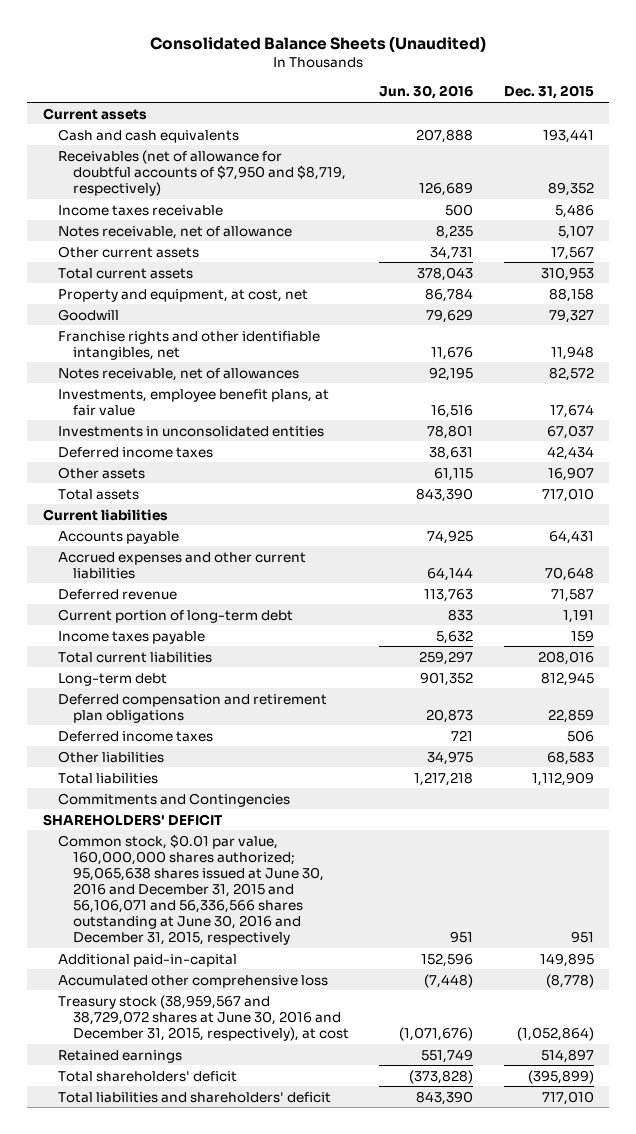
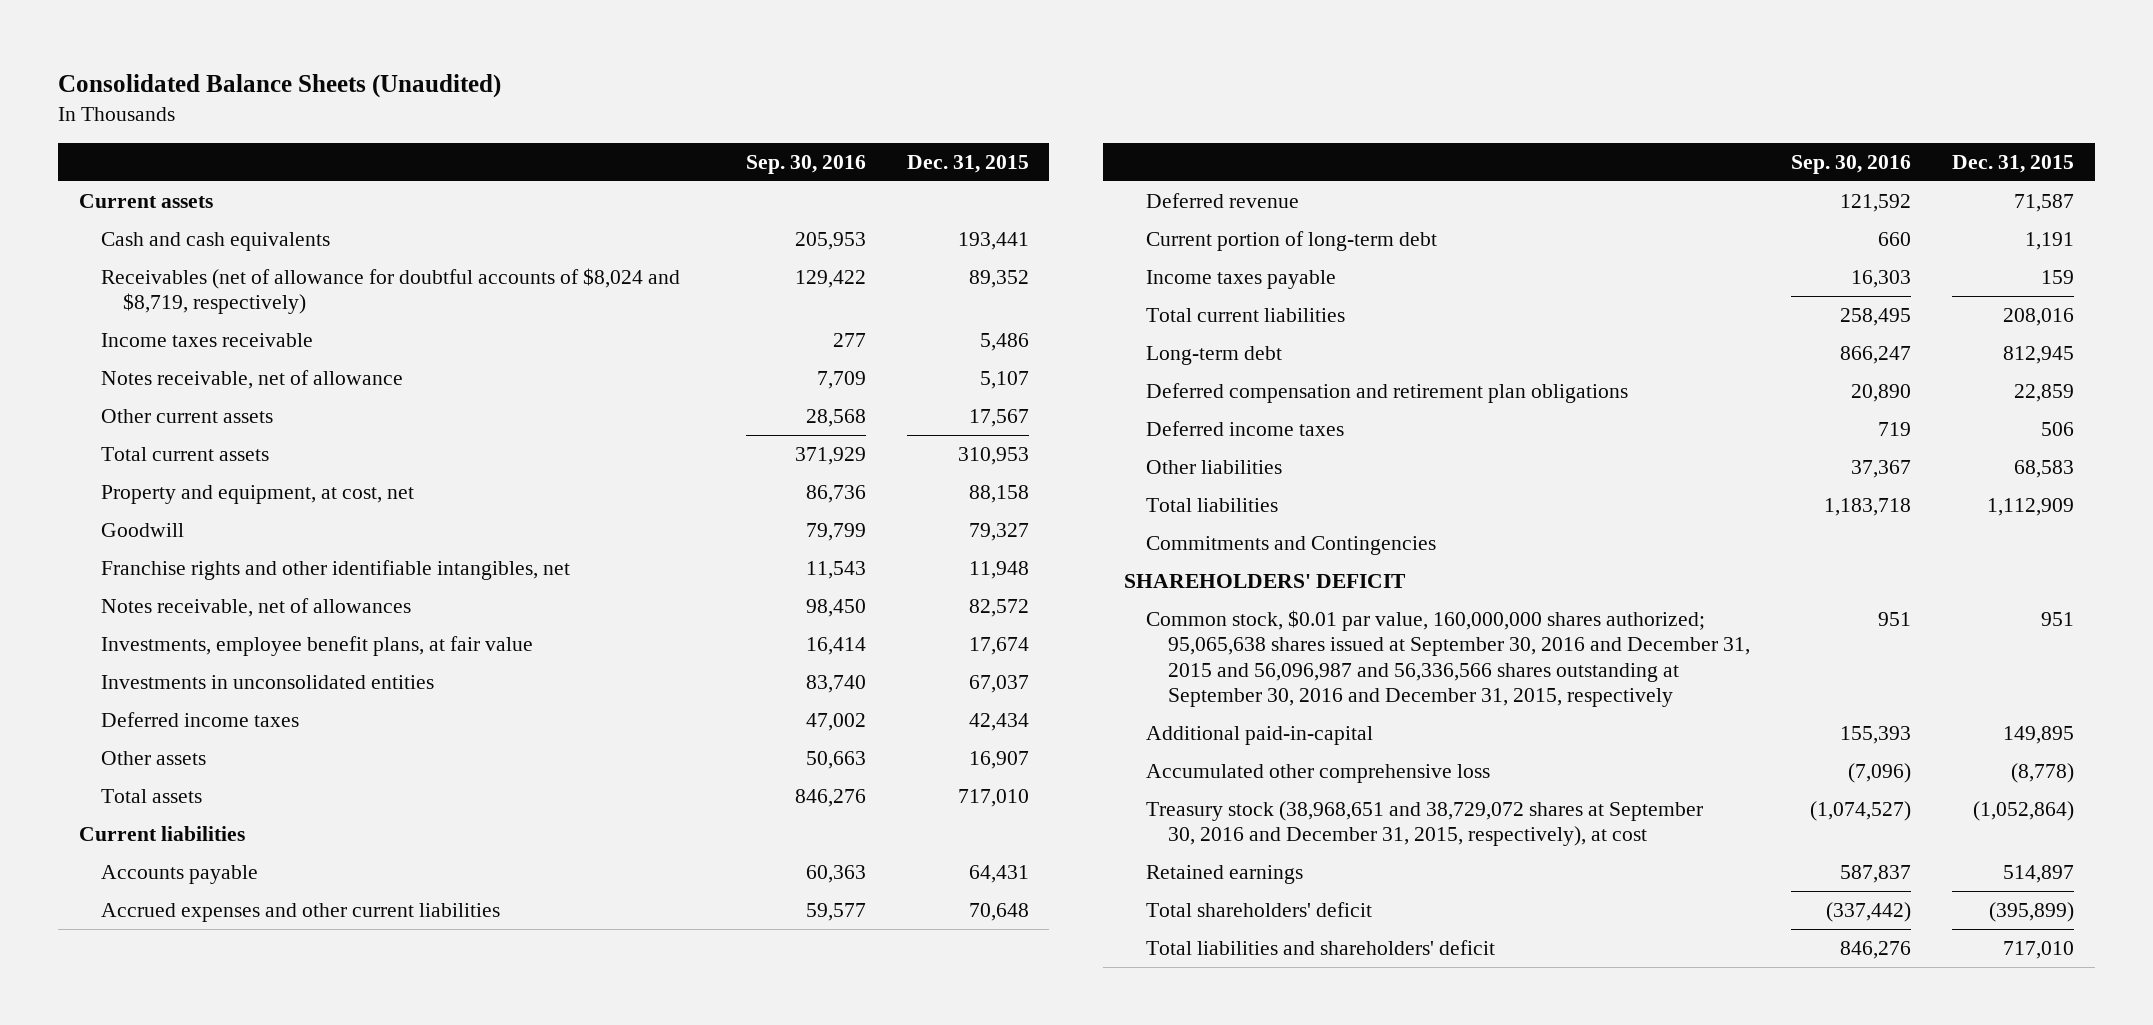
[379,85,474,100] Jun. 30, 2016 -> none
none -> [746,154,867,174] Sep. 30, 2016
[57,149,346,196] Receivables (net of allowance for doubtful accounts of $7,950 and $8,719, respectively) -> [100,268,680,315] Receivables (net of allowance for doubtful accounts of $8,024 and $8,719, respectively)
[57,833,324,946] Common stock, $0.01 par value, 160,000,000 shares authorized; 95,065,638 shares issued at June 30, 2016 and December 31, 2015 and 56,106,071 and 56,336,566 shares outstanding at June 30, 2016 and December 31, 2015, respectively -> [1146,610,1751,708] Common stock, $0.01 par value, 160,000,000 shares authorized; 95,065,638 shares issued at September 30, 2016 and December 31, 2015 and 56,096,987 and 56,336,566 shares outstanding at September 30, 2016 and December 31, 2015, respectively
[57,994,349,1041] Treasury stock (38,959,567 and 38,729,072 shares at June 30, 2016 and December 31, 2015, respectively), at cost -> [1146,801,1704,847] Treasury stock (38,968,651 and 38,729,072 shares at September 30, 2016 and December 31, 2015, respectively), at cost

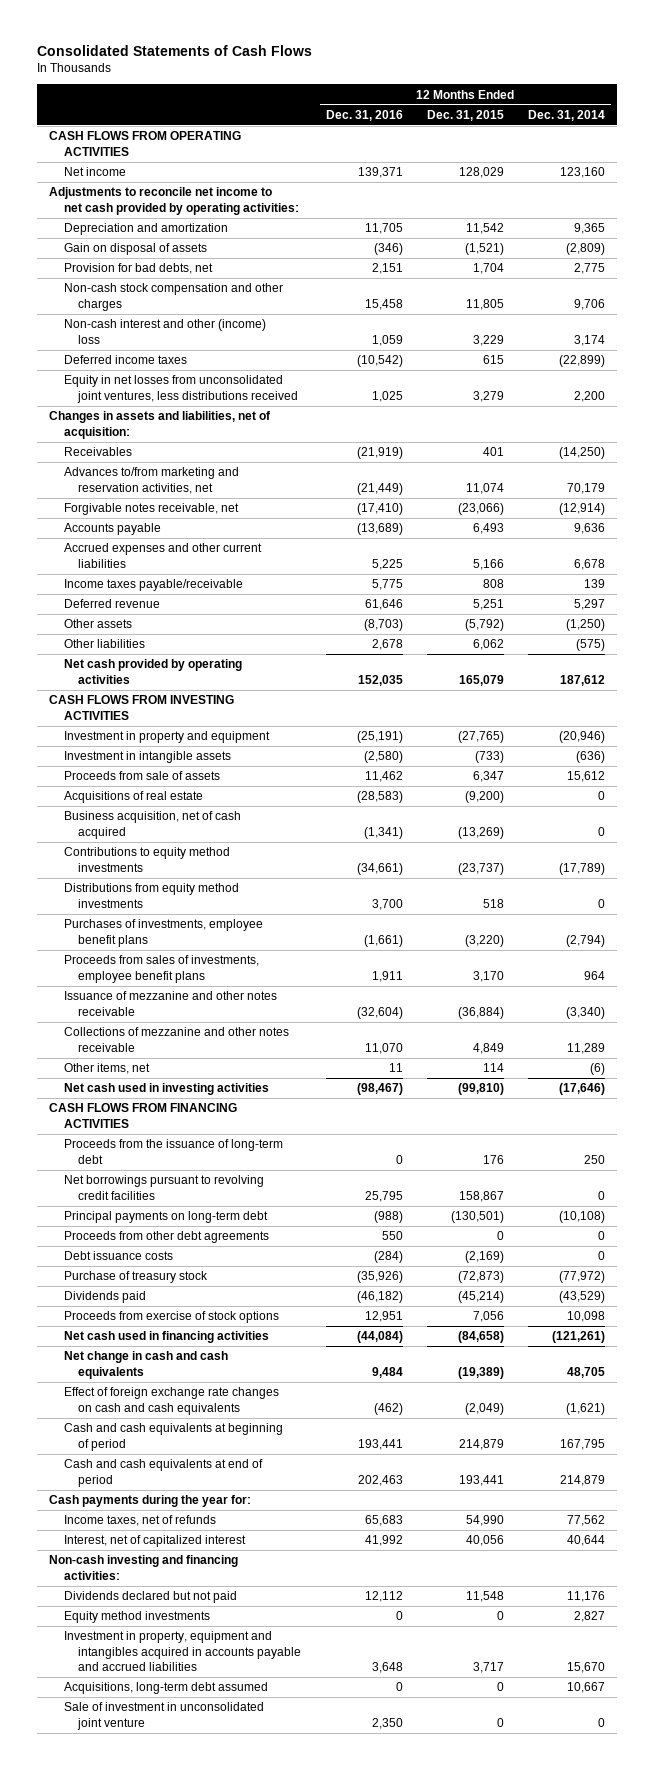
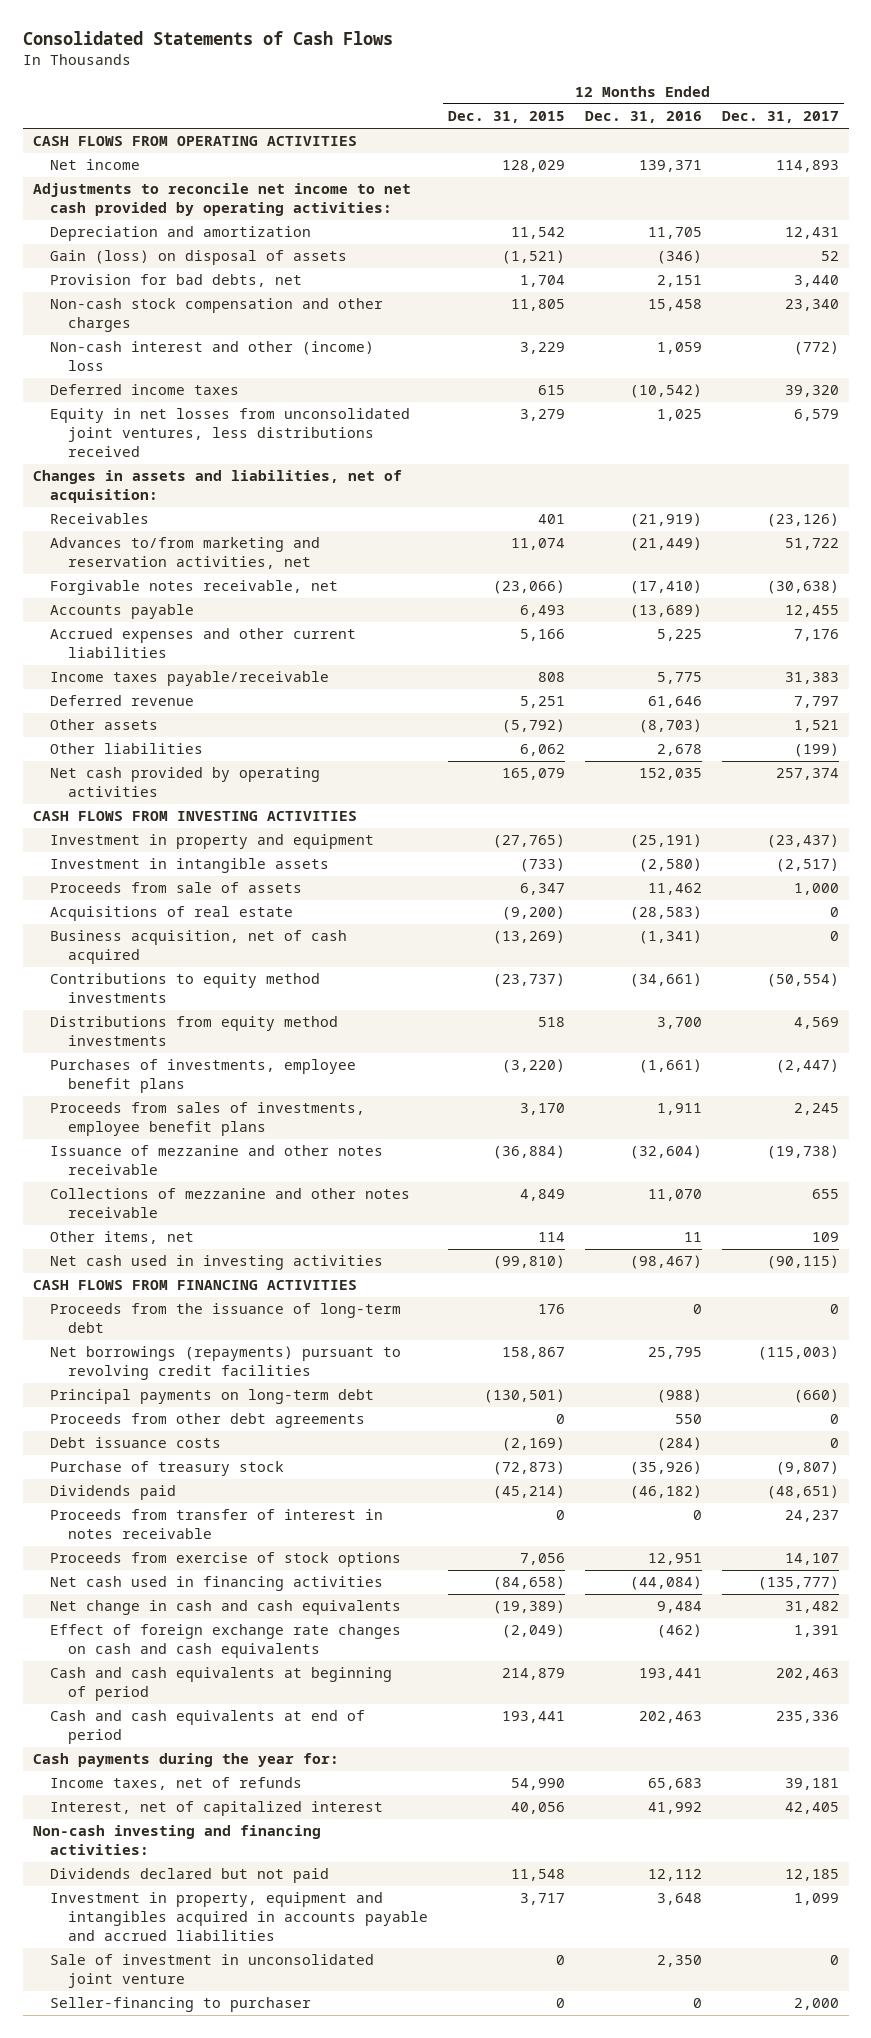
[527,109,605,121] Dec. 31, 2014 -> none
none -> [721,111,839,124] Dec. 31, 2017
[63,243,207,256] Gain on disposal of assets -> [50,250,348,266] Gain (loss) on disposal of assets
[63,1175,264,1200] Net borrowings pursuant to revolving credit facilities -> [50,1346,402,1381] Net borrowings (repayments) pursuant to revolving credit facilities
none -> [50,1509,384,1540] Proceeds from transfer of interest in notes receivable
[63,1611,210,1624] Equity method investments -> none
[63,1682,268,1695] Acquisitions, long-term debt assumed -> none
none -> [50,1997,312,2013] Seller-financing to purchaser

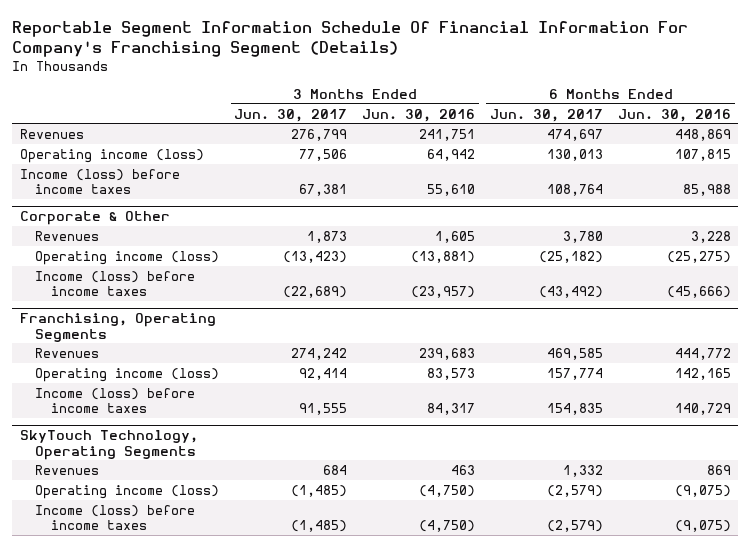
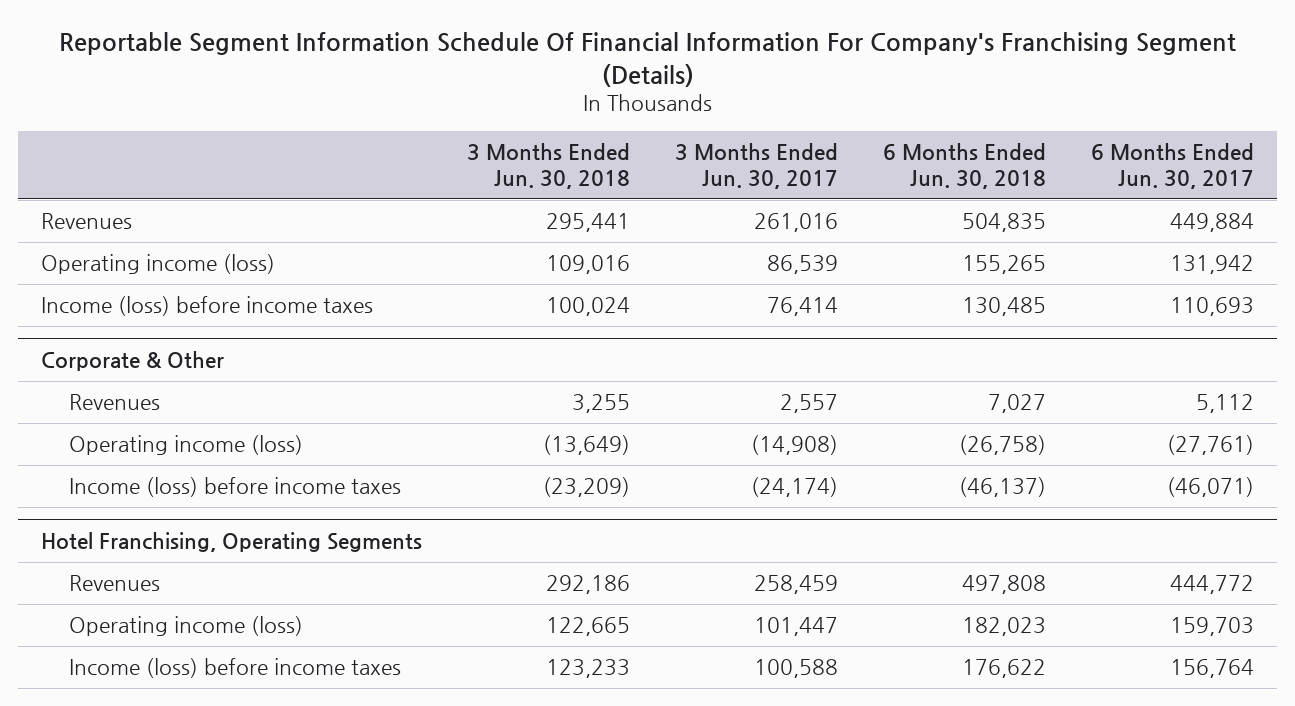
[362,108,476,122] Jun. 30, 2016 -> none
[618,108,732,122] Jun. 30, 2016 -> none
none -> [466,143,630,190] 3 Months Ended Jun. 30, 2018
none -> [883,143,1047,190] 6 Months Ended Jun. 30, 2018
[291,128,348,141] 276,799 -> [754,213,839,233] 261,016
[547,128,604,141] 474,697 -> [1170,213,1255,233] 449,884
[299,148,348,161] 77,506 -> [767,255,839,275] 86,539
[547,148,604,161] 130,013 -> [1170,255,1255,275] 131,942
[299,184,348,197] 67,381 -> [767,297,839,317] 76,414
[547,184,604,197] 108,764 -> [1170,297,1255,317] 110,693
[19,430,198,460] SkyTouch Technology, Operating Segments -> none
[35,464,100,475] Revenues -> none
[35,484,220,499] Operating income (loss) -> none
[35,504,196,531] Income (loss) before income taxes -> none
[307,230,348,243] 1,873 -> [780,394,839,414] 2,557
[563,230,604,243] 3,780 -> [1196,394,1255,414] 5,112
[283,250,348,263] (13,423) -> [751,435,839,456] (14,908)
[539,250,604,263] (25,182) -> [1167,435,1255,456] (27,761)
[283,286,348,299] (22,689) -> [751,477,839,498] (24,174)
[539,286,604,299] (43,492) -> [1167,477,1255,498] (46,071)
[19,313,216,342] Franchising, Operating Segments -> [40,531,422,552] Hotel Franchising, Operating Segments
[291,347,348,360] 274,242 -> [754,575,839,595] 258,459
[547,347,604,360] 469,585 -> [1170,575,1255,595] 444,772
[299,367,348,380] 92,414 -> [754,617,839,637] 101,447
[547,367,604,380] 157,774 -> [1170,617,1255,637] 159,703
[299,403,348,416] 91,555 -> [754,659,839,679] 100,588
[547,403,604,416] 154,835 -> [1170,659,1255,679] 156,764

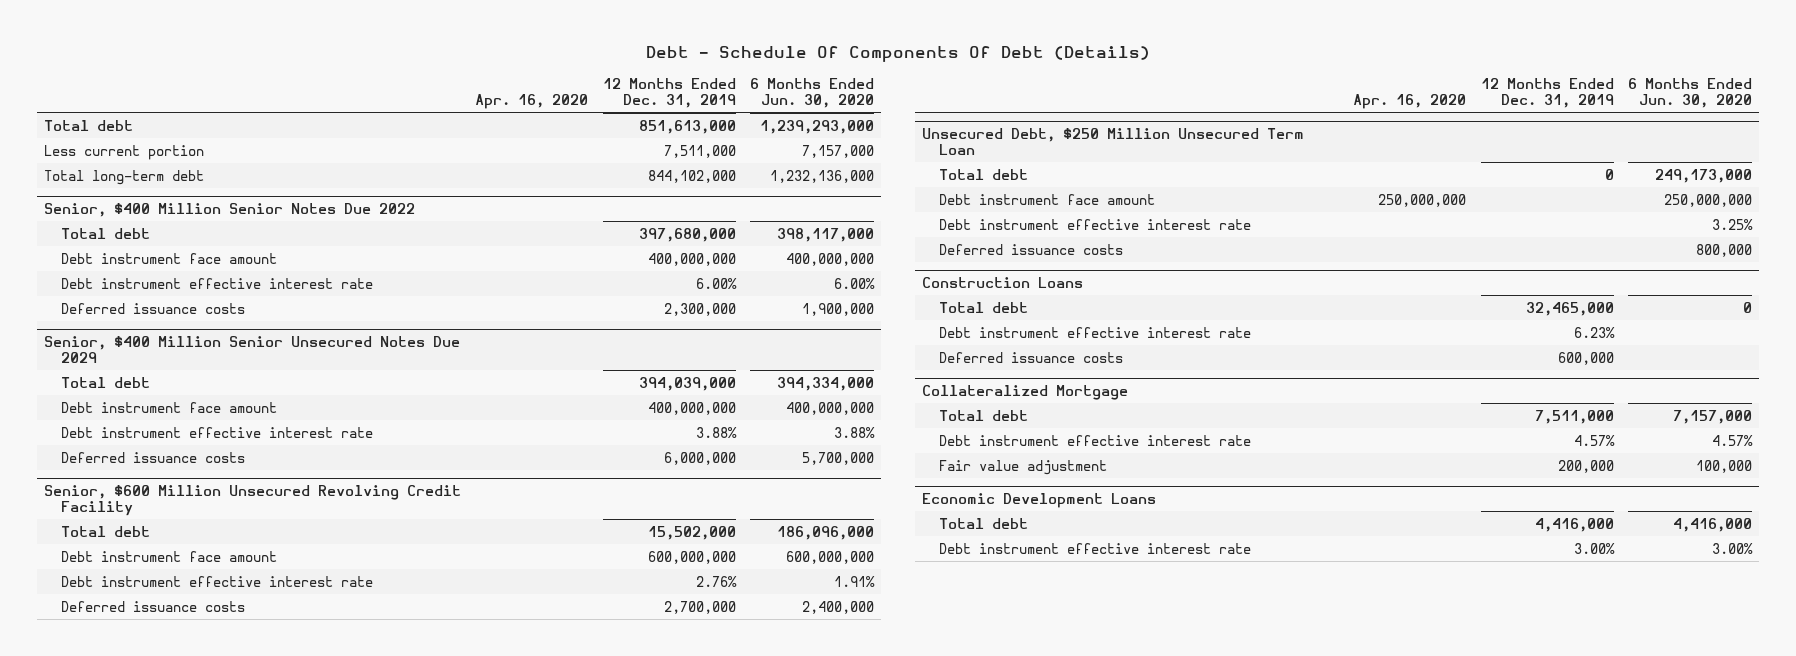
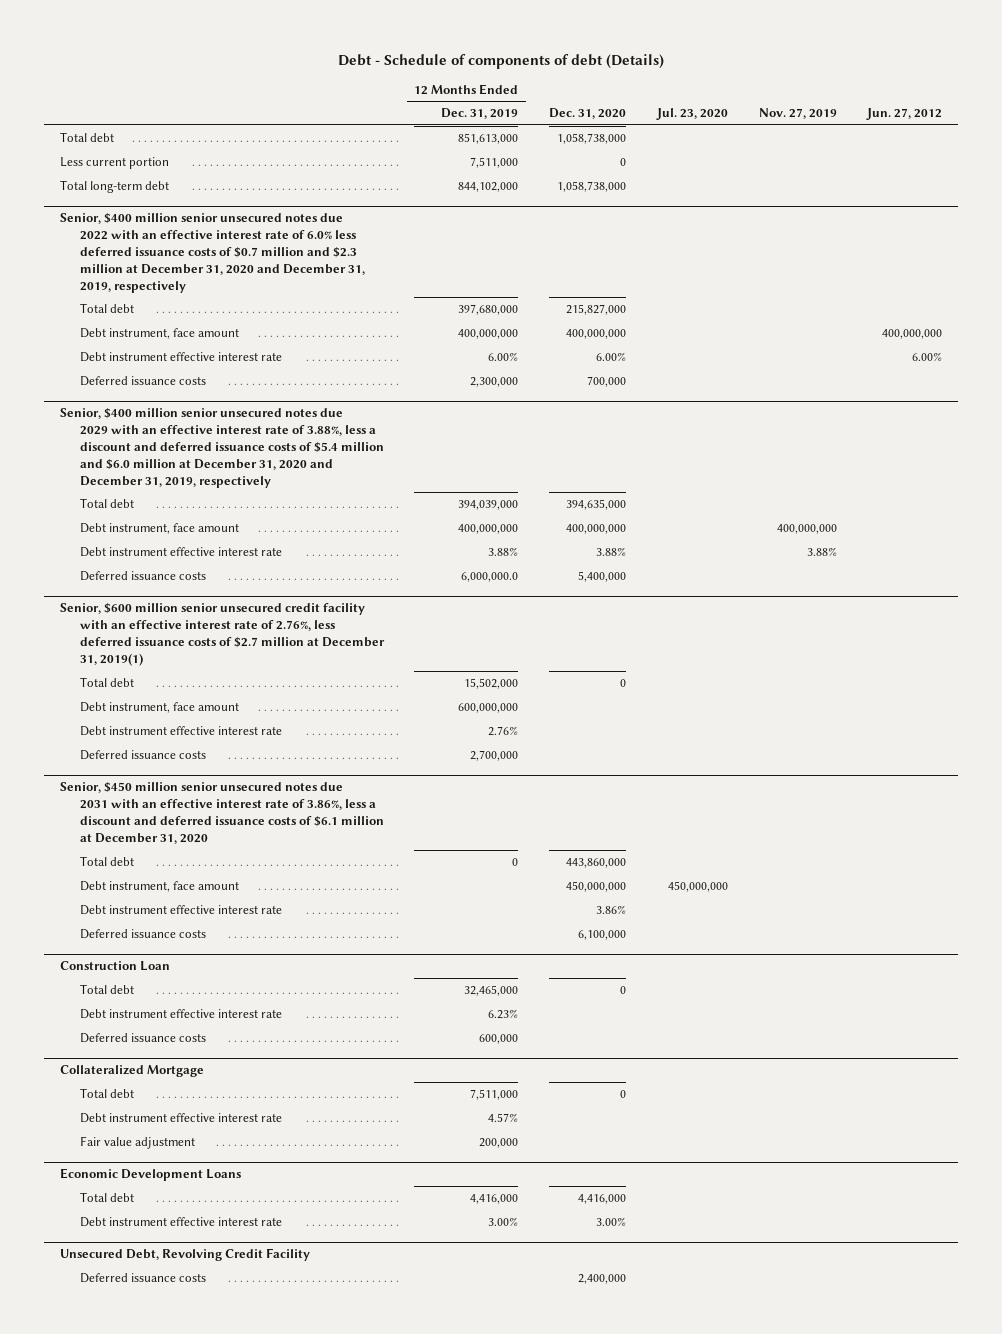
[645,45,1150,62] Debt - Schedule Of Components Of Debt (Details) -> [337,53,664,69] Debt - Schedule of components of debt (Details)
[475,94,589,110] Apr. 16, 2020 -> none
[749,77,874,109] 6 Months Ended Jun. 30, 2020 -> none
none -> [549,108,627,120] Dec. 31, 2020
none -> [655,108,728,121] Jul. 23, 2020
none -> [758,108,837,120] Nov. 27, 2019
none -> [866,108,943,121] Jun. 27, 2012
[43,202,415,217] Senior, $400 Million Senior Notes Due 2022 -> none
none -> [59,212,365,293] Senior, $400 million senior unsecured notes due 2022 with an effective interest rate of 6.0% less deferred issuance costs of $0.7 million and $2.3 million at December 31, 2020 and December 31, 2019, respectively
[60,252,277,264] Debt instrument face amount -> [79,328,239,340] Debt instrument, face amount
[43,335,460,363] Senior, $400 Million Senior Unsecured Notes Due 2029 -> none
none -> [59,407,384,488] Senior, $400 million senior unsecured notes due 2029 with an effective interest rate of 3.88%, less a discount and deferred issuance costs of $5.4 million and $6.0 million at December 31, 2020 and December 31, 2019, respectively
[60,401,277,413] Debt instrument face amount -> [79,523,239,535] Debt instrument, face amount
[43,484,461,516] Senior, $600 Million Unsecured Revolving Credit Facility -> none
[663,451,736,465] 6,000,000 -> [461,572,519,583] 6,000,000.0
none -> [59,602,385,667] Senior, $600 million senior unsecured credit facility with an effective interest rate of 2.76%, less deferred issuance costs of $2.7 million at December 31, 2019(1)
[60,550,277,562] Debt instrument face amount -> [79,702,239,714] Debt instrument, face amount
[921,127,1304,155] Unsecured Debt, $250 Million Unsecured Term Loan -> none
none -> [59,781,384,845] Senior, $450 million senior unsecured notes due 2031 with an effective interest rate of 3.86%, less a discount and deferred issuance costs of $6.1 million at December 31, 2020
[938,193,1155,205] Debt instrument face amount -> [79,881,239,893] Debt instrument, face amount
[921,276,1083,288] Construction Loans -> [59,961,170,972] Construction Loan
none -> [59,1248,310,1262] Unsecured Debt, Revolving Credit Facility
none -> [79,1273,206,1284] Deferred issuance costs

